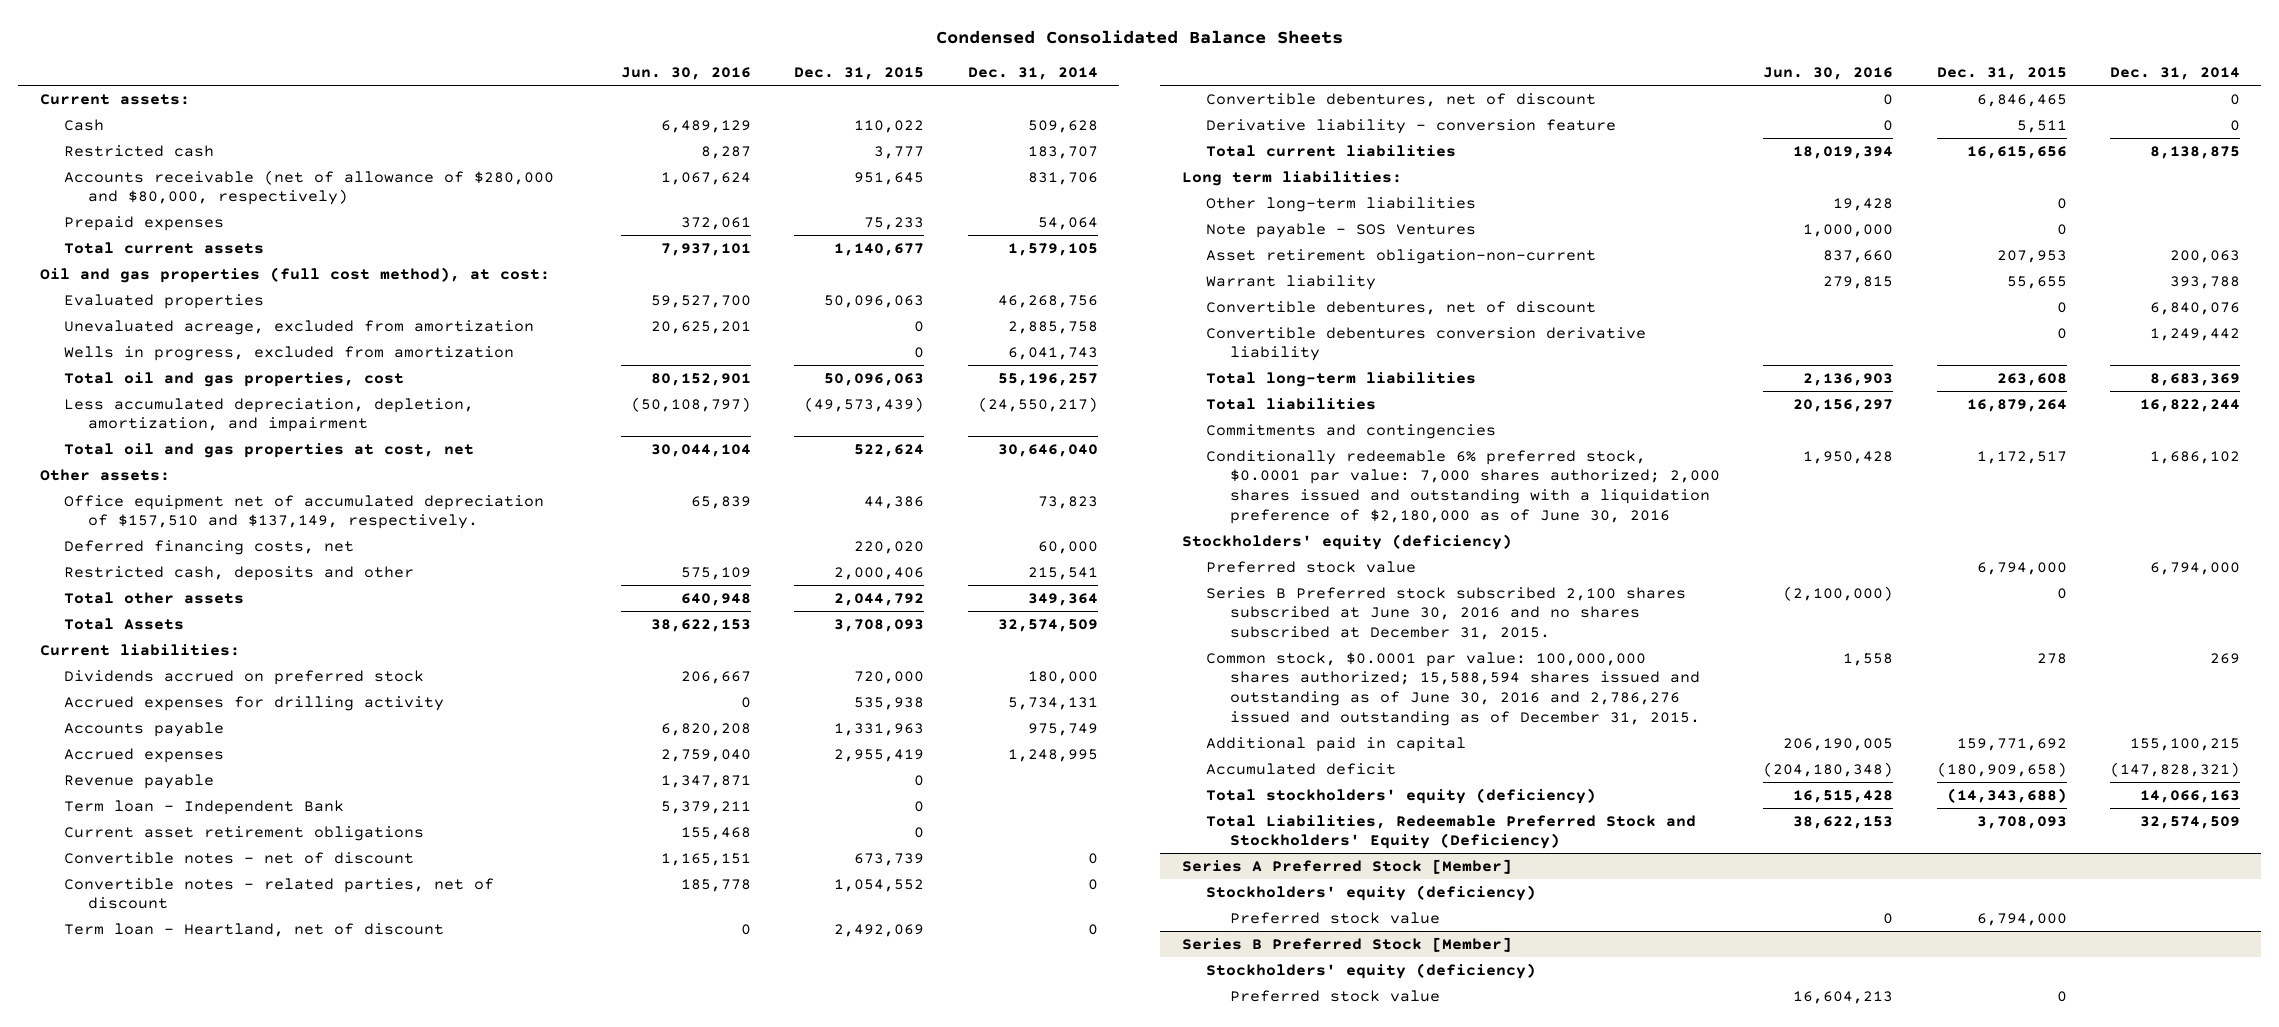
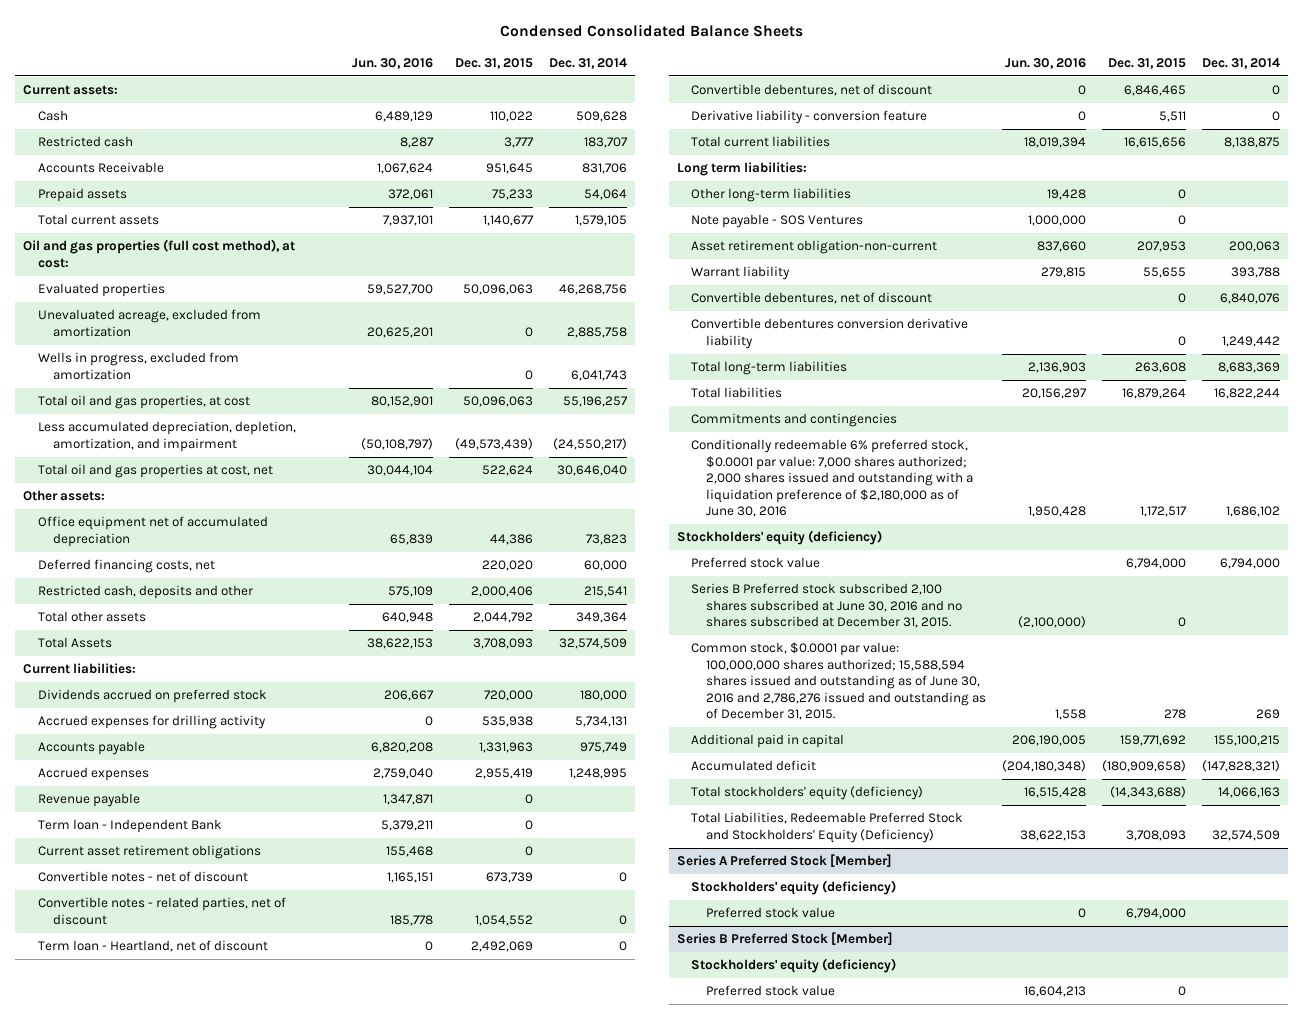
[63,169,554,206] Accounts receivable (net of allowance of $280,000 and $80,000, respectively) -> [37,162,164,174] Accounts Receivable
[63,215,224,231] Prepaid expenses -> [37,188,127,203] Prepaid assets
[63,371,404,387] Total oil and gas properties, cost -> [37,395,250,410] Total oil and gas properties, at cost
[63,494,544,530] Office equipment net of accumulated depreciation of $157,510 and $137,149, respectively. -> [37,516,268,547] Office equipment net of accumulated depreciation

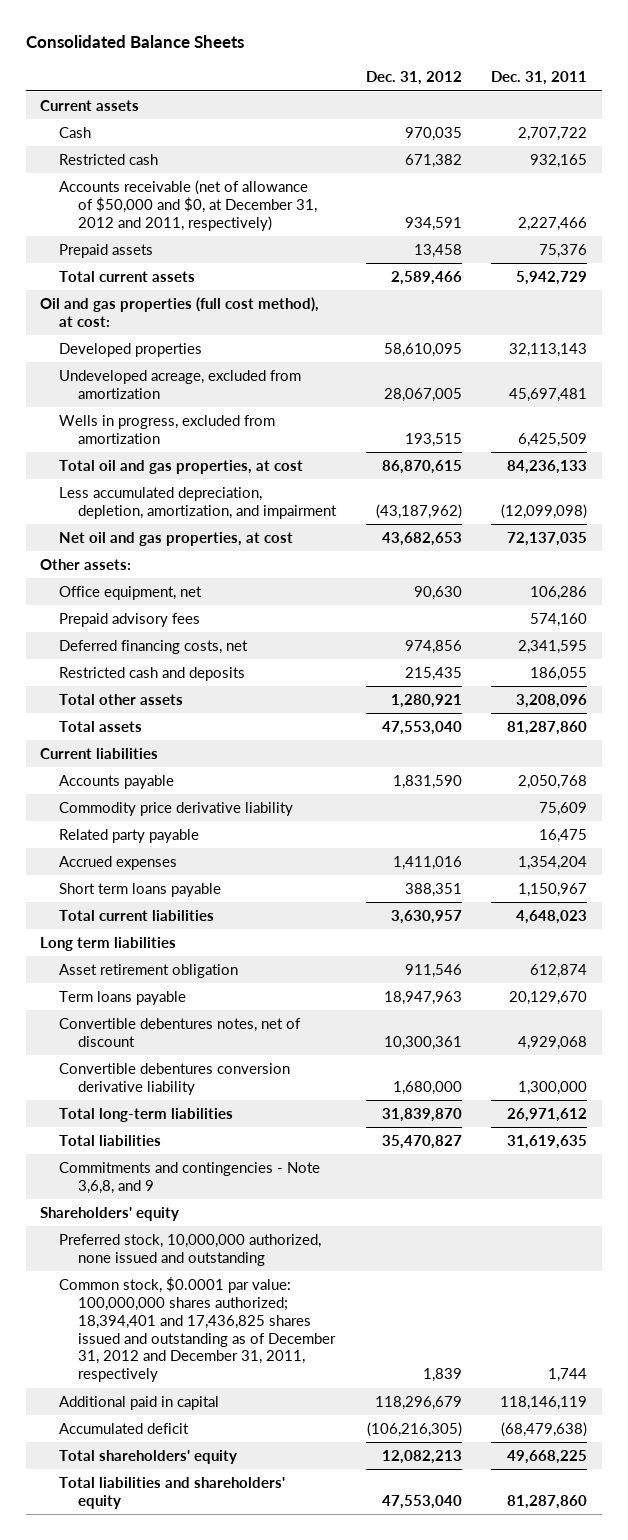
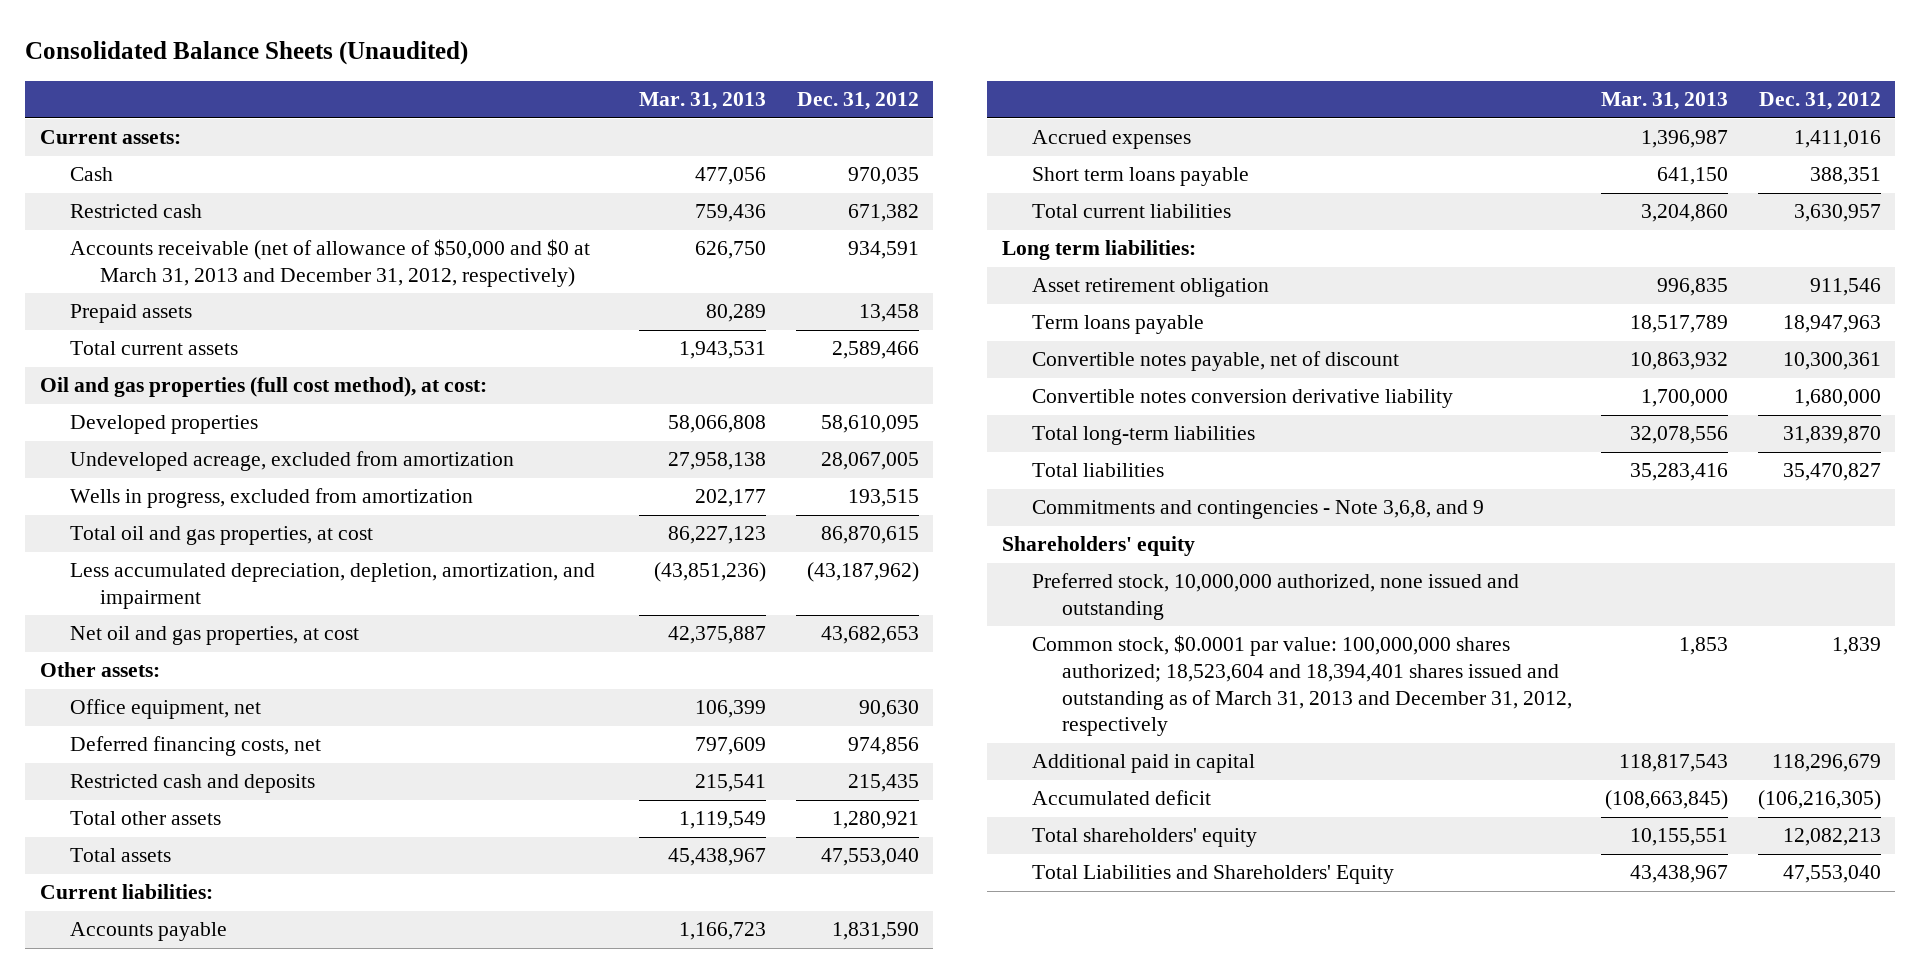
[25,35,244,49] Consolidated Balance Sheets -> [25,41,469,66] Consolidated Balance Sheets (Unaudited)
[491,71,588,86] Dec. 31, 2011 -> none
none -> [639,92,767,111] Mar. 31, 2013
[40,100,140,112] Current assets -> [40,130,182,145] Current assets:
[59,180,318,231] Accounts receivable (net of allowance of $50,000 and $0, at December 31, 2012 and 2011, respectively) -> [69,239,590,288] Accounts receivable (net of allowance of $50,000 and $0 at March 31, 2013 and December 31, 2012, respectively)
[59,613,201,628] Prepaid advisory fees -> none
[40,748,159,760] Current liabilities -> [40,884,214,900] Current liabilities:
[59,802,294,817] Commodity price derivative liability -> none
[59,829,200,844] Related party payable -> none
[40,937,177,952] Long term liabilities -> [1002,240,1197,261] Long term liabilities:
[59,1018,302,1047] Convertible debentures notes, net of discount -> [1032,351,1400,372] Convertible notes payable, net of discount
[59,1063,291,1095] Convertible debentures conversion derivative liability -> [1032,389,1454,409] Convertible notes conversion derivative liability
[59,1277,337,1383] Common stock, $0.0001 par value: 100,000,000 shares authorized; 18,394,401 and 17,436,825 shares issued and outstanding as of December 31, 2012 and December 31, 2011, respectively -> [1032,635,1572,737] Common stock, $0.0001 par value: 100,000,000 shares authorized; 18,523,604 and 18,394,401 shares issued and outstanding as of March 31, 2013 and December 31, 2012, respectively
[59,1477,286,1509] Total liabilities and shareholders' equity -> [1032,865,1395,885] Total Liabilities and Shareholders' Equity

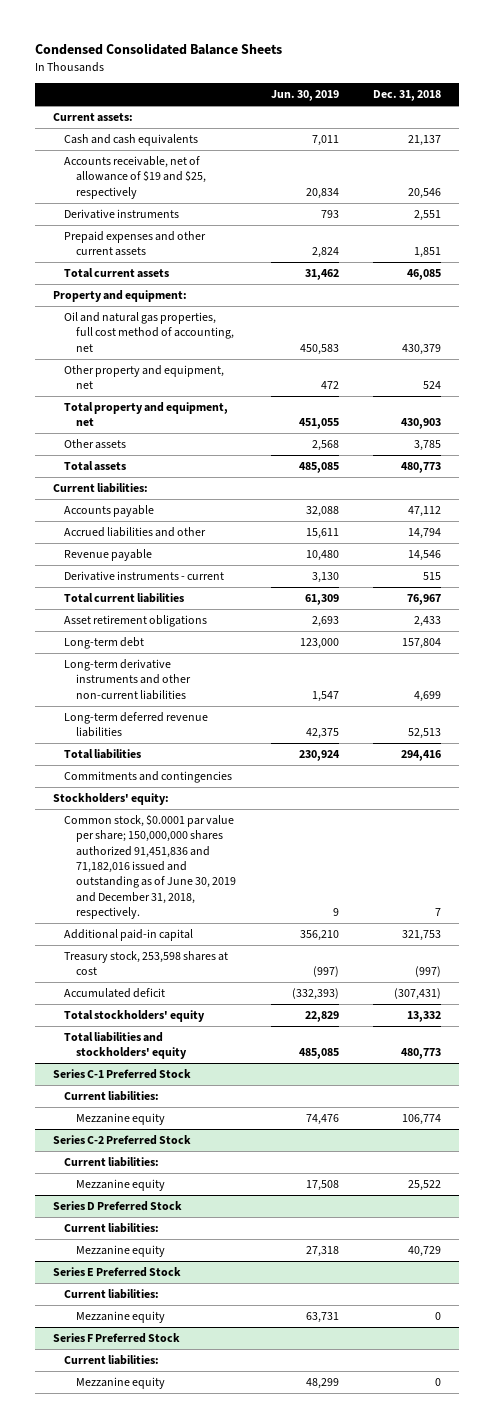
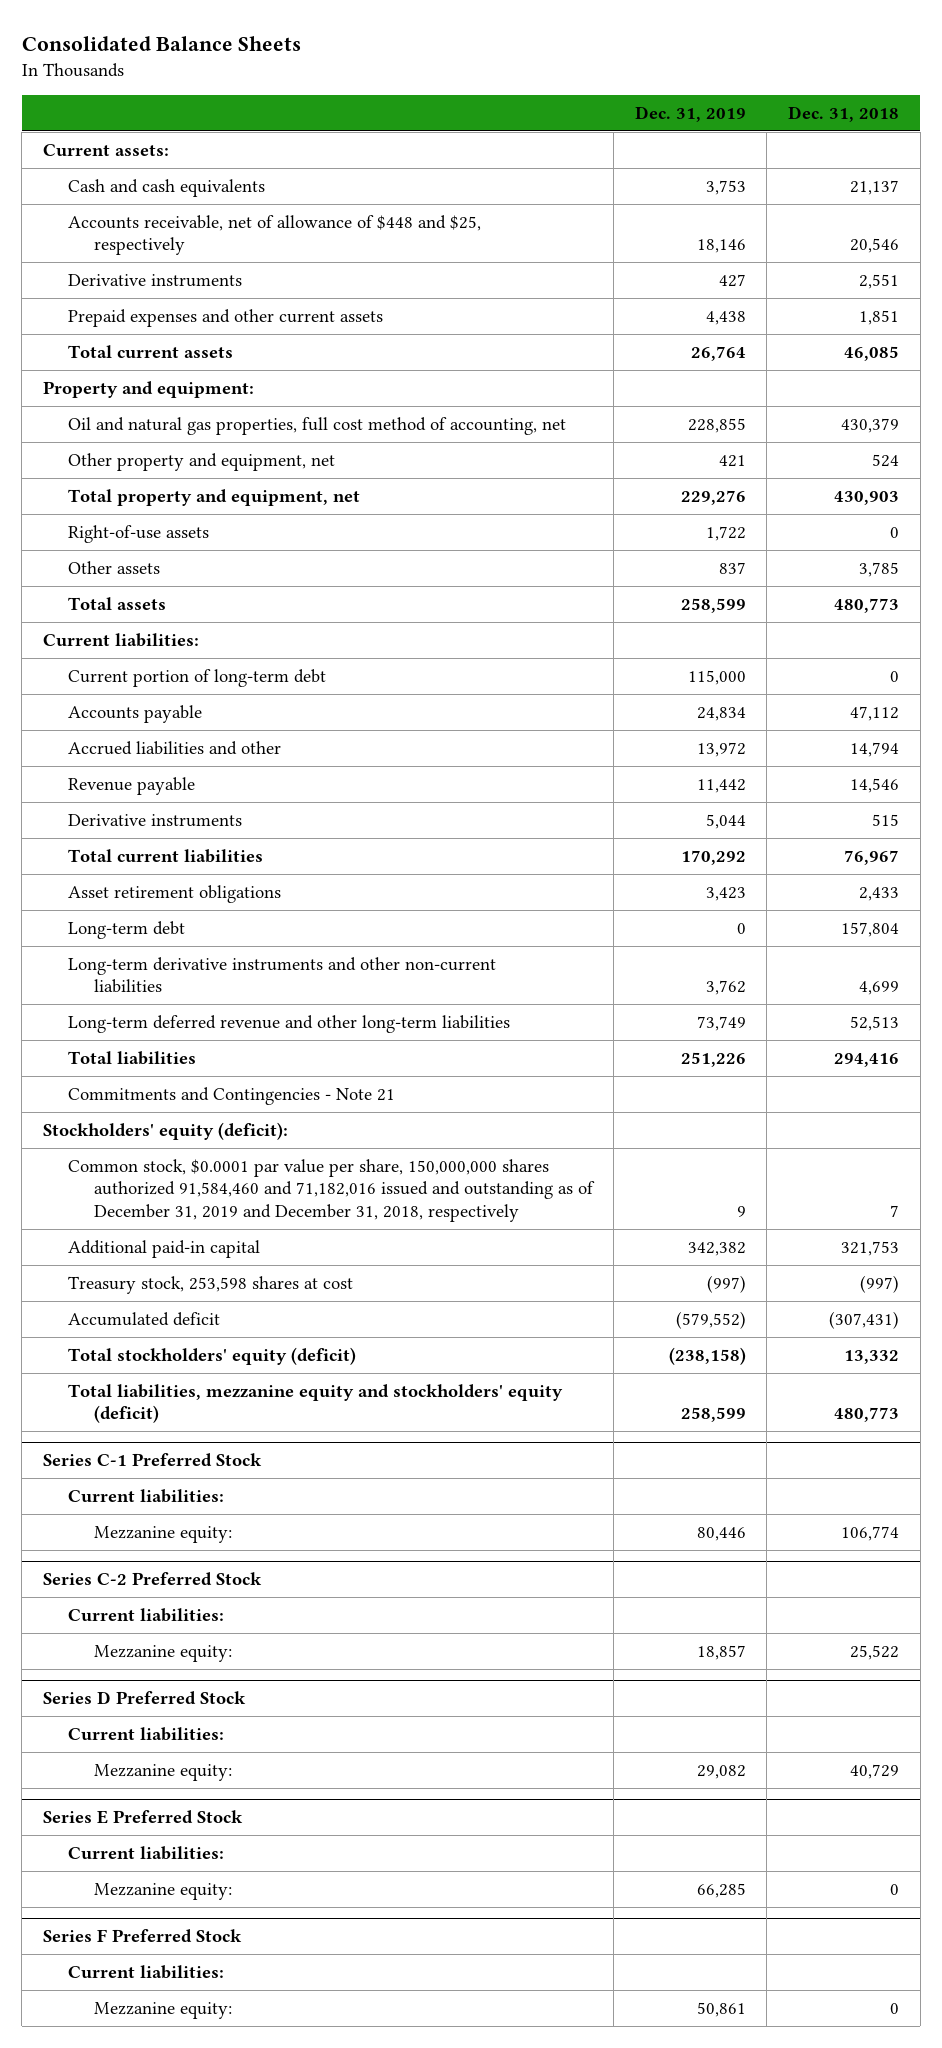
[35,43,283,56] Condensed Consolidated Balance Sheets -> [21,35,301,51] Consolidated Balance Sheets
[270,89,339,101] Jun. 30, 2019 -> none
none -> [634,105,746,122] Dec. 31, 2019
[64,156,207,199] Accounts receivable, net of allowance of $19 and $25, respectively -> [68,215,482,256] Accounts receivable, net of allowance of $448 and $25, respectively
none -> [68,525,210,544] Right-of-use assets
none -> [68,669,327,688] Current portion of long-term debt
[64,571,225,582] Derivative instruments - current -> [68,814,243,828] Derivative instruments
[64,712,209,738] Long-term deferred revenue liabilities -> [68,1015,511,1034] Long-term deferred revenue and other long-term liabilities
[64,771,233,784] Commitments and contingencies -> [68,1087,396,1106] Commitments and Contingencies - Note 21
[52,793,169,806] Stockholders' equity: -> [42,1122,288,1141] Stockholders' equity (deficit):
[64,815,237,919] Common stock, $0.0001 par value per share; 150,000,000 shares authorized 91,451,836 and 71,182,016 issued and outstanding as of June 30, 2019 and December 31, 2018, respectively. -> [68,1159,595,1222] Common stock, $0.0001 par value per share, 150,000,000 shares authorized 91,584,460 and 71,182,016 issued and outstanding as of December 31, 2019 and December 31, 2018, respectively
[64,1010,206,1023] Total stockholders' equity -> [68,1347,357,1366] Total stockholders' equity (deficit)
[64,1032,188,1060] Total liabilities and stockholders' equity -> [68,1384,564,1424] Total liabilities, mezzanine equity and stockholders' equity (deficit)
[76,1113,166,1126] Mezzanine equity -> [93,1526,232,1544] Mezzanine equity:
[76,1179,166,1192] Mezzanine equity -> [93,1645,232,1663] Mezzanine equity:
[76,1245,166,1258] Mezzanine equity -> [93,1764,232,1782] Mezzanine equity:
[76,1311,166,1324] Mezzanine equity -> [93,1883,232,1901] Mezzanine equity:
[76,1377,166,1390] Mezzanine equity -> [93,2002,232,2020] Mezzanine equity:

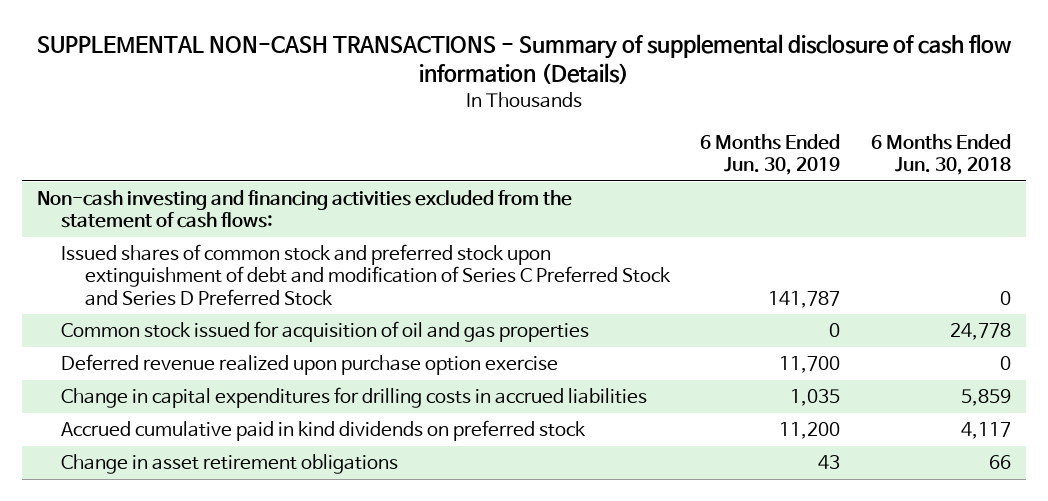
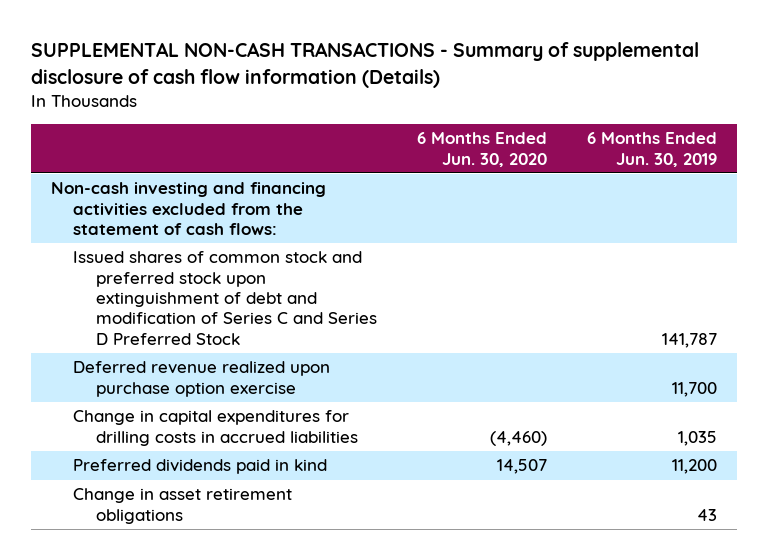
[870,134,1011,176] 6 Months Ended Jun. 30, 2018 -> none
none -> [416,132,547,167] 6 Months Ended Jun. 30, 2020
[60,321,589,343] Common stock issued for acquisition of oil and gas properties -> none
[60,244,671,306] Issued shares of common stock and preferred stock upon extinguishment of debt and modification of Series C Preferred Stock and Series D Preferred Stock -> [73,251,377,345] Issued shares of common stock and preferred stock upon extinguishment of debt and modification of Series C and Series D Preferred Stock
[60,420,586,442] Accrued cumulative paid in kind dividends on preferred stock -> [73,459,328,475] Preferred dividends paid in kind

